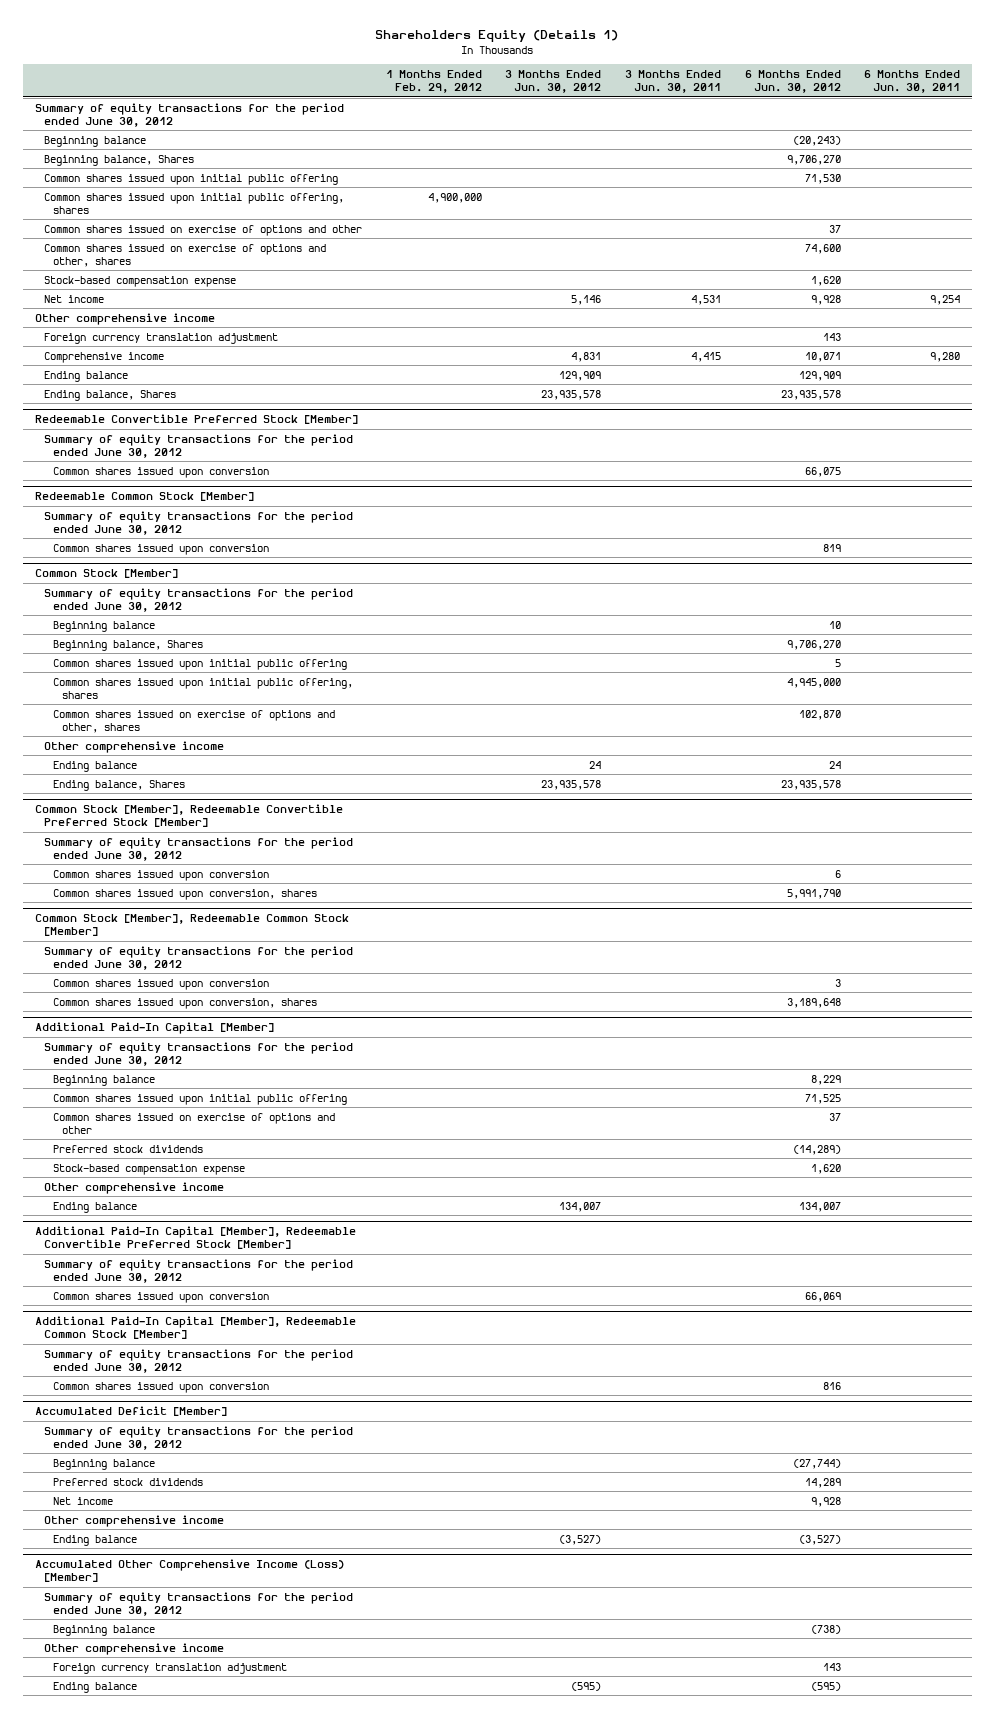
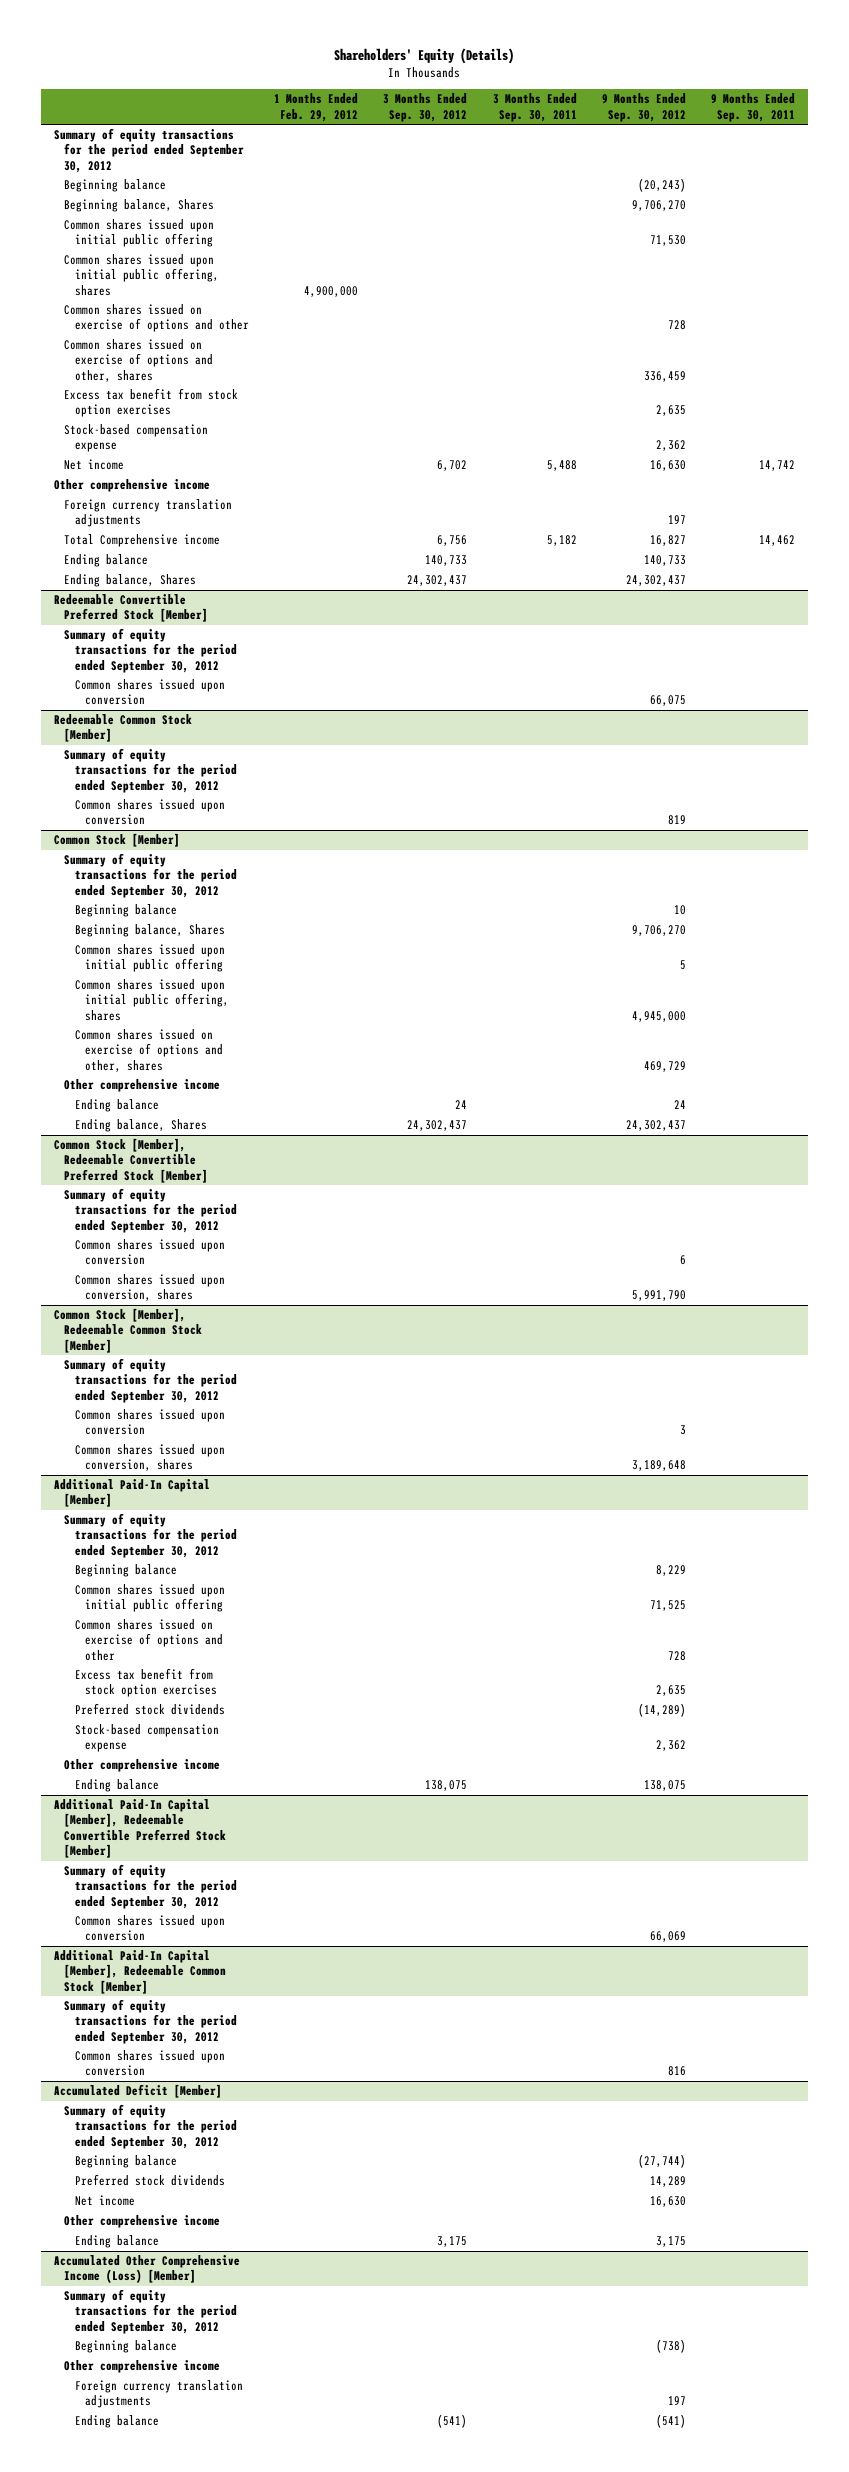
[375,30,619,43] Shareholders Equity (Details 1) -> [334,48,515,65] Shareholders' Equity (Details)
[505,70,602,94] 3 Months Ended Jun. 30, 2012 -> none
[624,70,721,94] 3 Months Ended Jun. 30, 2011 -> none
[744,70,841,94] 6 Months Ended Jun. 30, 2012 -> none
[864,70,961,94] 6 Months Ended Jun. 30, 2011 -> none
none -> [383,93,468,122] 3 Months Ended Sep. 30, 2012
none -> [492,93,577,122] 3 Months Ended Sep. 30, 2011
none -> [601,93,686,122] 9 Months Ended Sep. 30, 2012
none -> [711,93,796,122] 9 Months Ended Sep. 30, 2011
[34,102,344,127] Summary of equity transactions for the period ended June 30, 2012 -> [53,128,245,173] Summary of equity transactions for the period ended September 30, 2012
none -> [64,388,239,418] Excess tax benefit from stock option exercises
[43,332,278,344] Foreign currency translation adjustment -> [64,499,233,528] Foreign currency translation adjustments
[43,351,164,363] Comprehensive income -> [64,534,221,548] Total Comprehensive income
[43,433,353,458] Summary of equity transactions for the period ended June 30, 2012 -> [64,628,237,673] Summary of equity transactions for the period ended September 30, 2012
[43,510,353,535] Summary of equity transactions for the period ended June 30, 2012 -> [64,748,237,793] Summary of equity transactions for the period ended September 30, 2012
[43,587,353,612] Summary of equity transactions for the period ended June 30, 2012 -> [64,853,237,898] Summary of equity transactions for the period ended September 30, 2012
[43,836,353,861] Summary of equity transactions for the period ended June 30, 2012 -> [64,1188,237,1233] Summary of equity transactions for the period ended September 30, 2012
[43,945,353,970] Summary of equity transactions for the period ended June 30, 2012 -> [64,1358,237,1403] Summary of equity transactions for the period ended September 30, 2012
[43,1041,353,1066] Summary of equity transactions for the period ended June 30, 2012 -> [64,1513,237,1558] Summary of equity transactions for the period ended September 30, 2012
none -> [74,1668,218,1698] Excess tax benefit from stock option exercises
[43,1258,353,1283] Summary of equity transactions for the period ended June 30, 2012 -> [64,1864,237,1909] Summary of equity transactions for the period ended September 30, 2012
[43,1348,353,1373] Summary of equity transactions for the period ended June 30, 2012 -> [64,1999,237,2044] Summary of equity transactions for the period ended September 30, 2012
[43,1425,353,1450] Summary of equity transactions for the period ended June 30, 2012 -> [64,2104,237,2149] Summary of equity transactions for the period ended September 30, 2012
[43,1591,353,1616] Summary of equity transactions for the period ended June 30, 2012 -> [64,2289,237,2334] Summary of equity transactions for the period ended September 30, 2012
[52,1662,287,1674] Foreign currency translation adjustment -> [74,2380,243,2409] Foreign currency translation adjustments

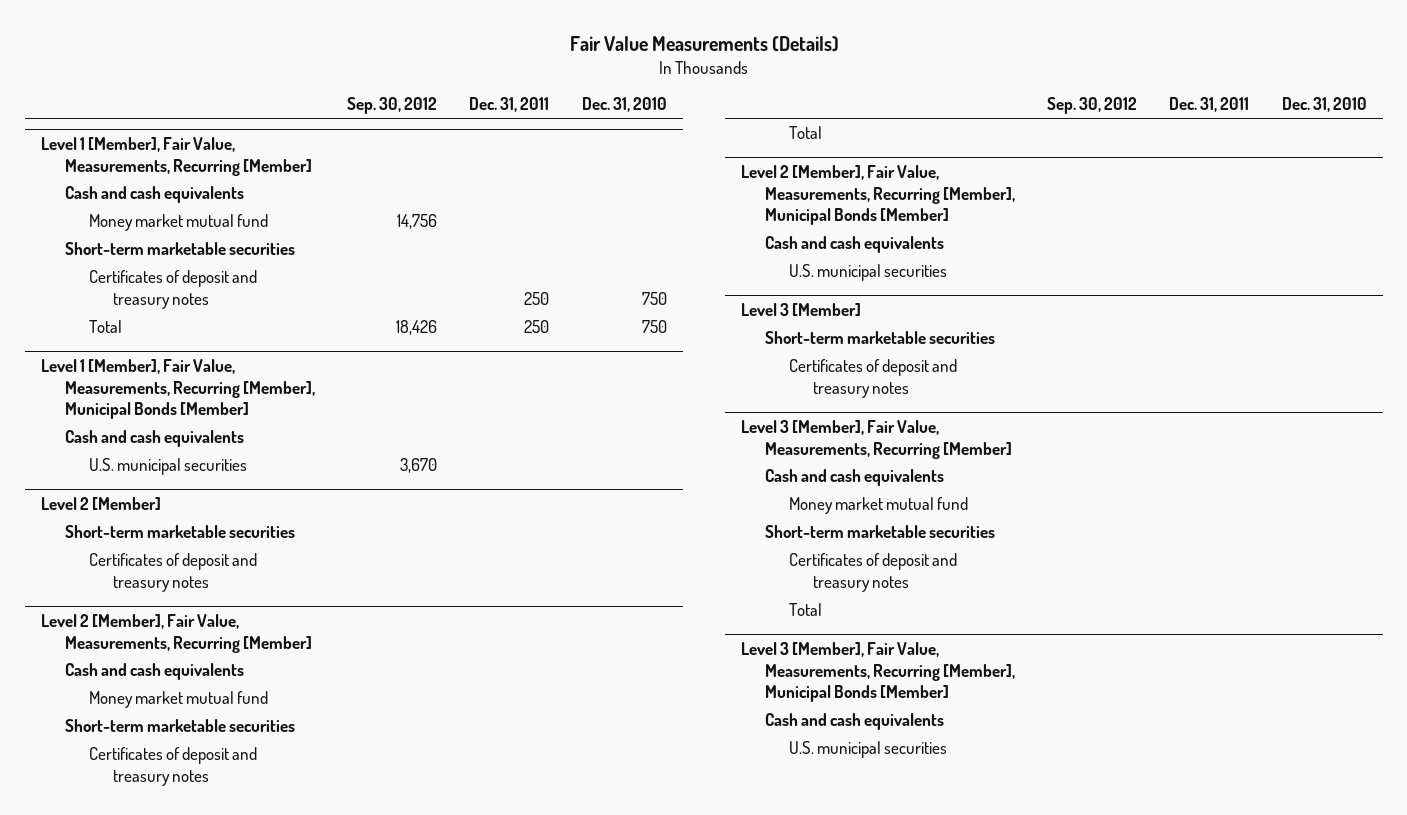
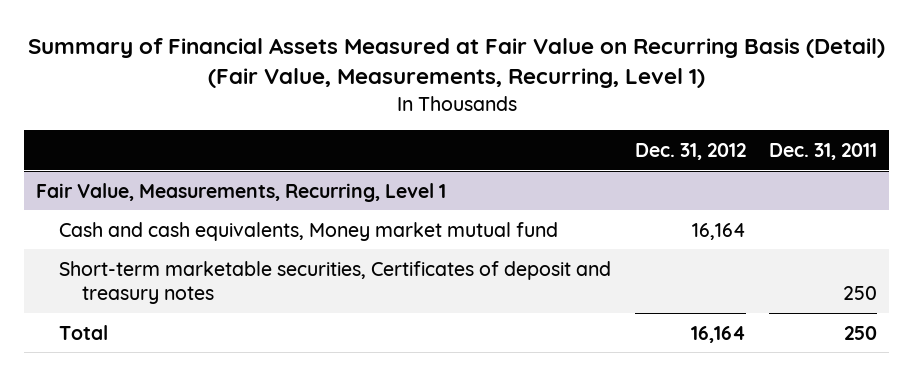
[569,35,839,52] Fair Value Measurements (Details) -> [27,38,885,89] Summary of Financial Assets Measured at Fair Value on Recurring Basis (Detail) (Fair Value, Measurements, Recurring, Level 1)
[347,97,438,115] Sep. 30, 2012 -> none
[581,97,667,113] Dec. 31, 2010 -> none
none -> [634,142,746,160] Dec. 31, 2012
[64,186,244,204] Cash and cash equivalents -> none
[64,242,295,256] Short-term marketable securities -> none
[40,136,312,176] Level 1 [Member], Fair Value, Measurements, Recurring [Member] -> [35,182,446,202] Fair Value, Measurements, Recurring, Level 1
[89,214,269,232] Money market mutual fund -> [59,221,559,241] Cash and cash equivalents, Money market mutual fund
[89,270,258,309] Certificates of deposit and treasury notes -> [59,260,612,305] Short-term marketable securities, Certificates of deposit and treasury notes
[40,358,315,420] Level 1 [Member], Fair Value, Measurements, Recurring [Member], Municipal Bonds [Member] -> none
[64,430,244,448] Cash and cash equivalents -> none
[89,458,248,476] U.S. municipal securities -> none
[40,496,161,510] Level 2 [Member] -> none
[64,525,295,539] Short-term marketable securities -> none
[89,553,258,592] Certificates of deposit and treasury notes -> none
[40,613,312,653] Level 2 [Member], Fair Value, Measurements, Recurring [Member] -> none
[64,663,244,681] Cash and cash equivalents -> none
[89,691,269,709] Money market mutual fund -> none
[64,719,295,733] Short-term marketable securities -> none
[89,747,258,786] Certificates of deposit and treasury notes -> none
[789,126,823,140] Total -> none
[740,164,1015,226] Level 2 [Member], Fair Value, Measurements, Recurring [Member], Municipal Bonds [Member] -> none
[764,236,944,254] Cash and cash equivalents -> none
[789,264,948,282] U.S. municipal securities -> none
[740,302,861,316] Level 3 [Member] -> none
[764,331,995,345] Short-term marketable securities -> none
[789,359,958,398] Certificates of deposit and treasury notes -> none
[740,419,1012,459] Level 3 [Member], Fair Value, Measurements, Recurring [Member] -> none
[764,469,944,487] Cash and cash equivalents -> none
[789,497,969,515] Money market mutual fund -> none
[764,525,995,539] Short-term marketable securities -> none
[789,553,958,592] Certificates of deposit and treasury notes -> none
[789,603,823,617] Total -> none
[740,641,1015,703] Level 3 [Member], Fair Value, Measurements, Recurring [Member], Municipal Bonds [Member] -> none
[764,713,944,731] Cash and cash equivalents -> none
[789,741,948,759] U.S. municipal securities -> none

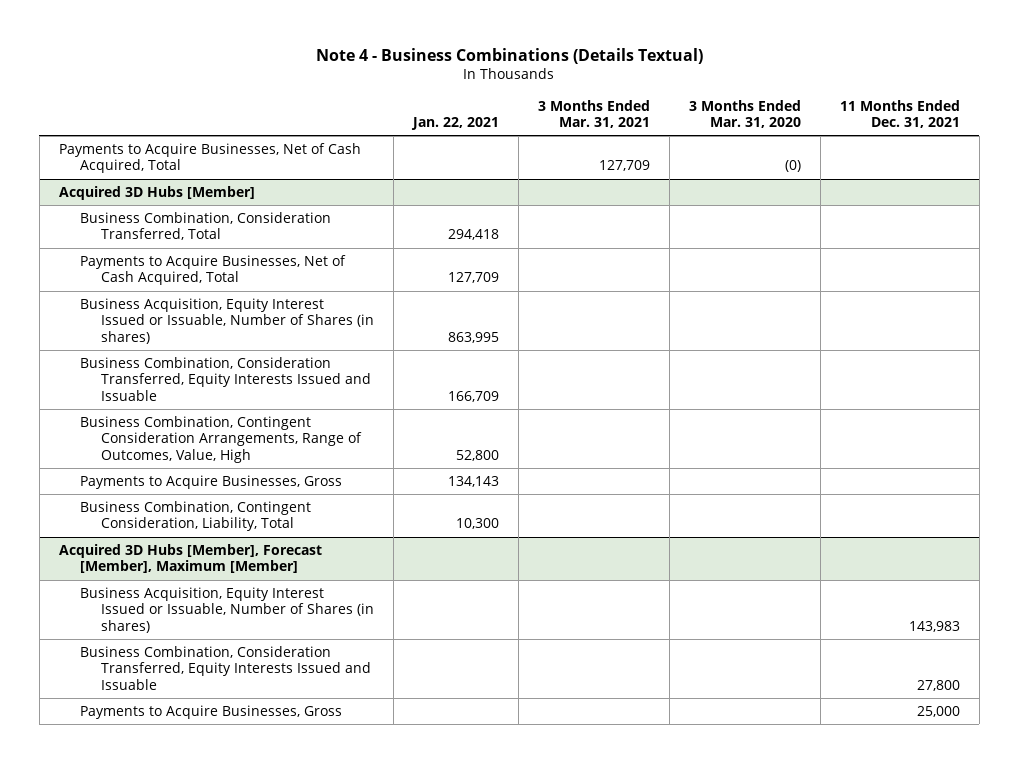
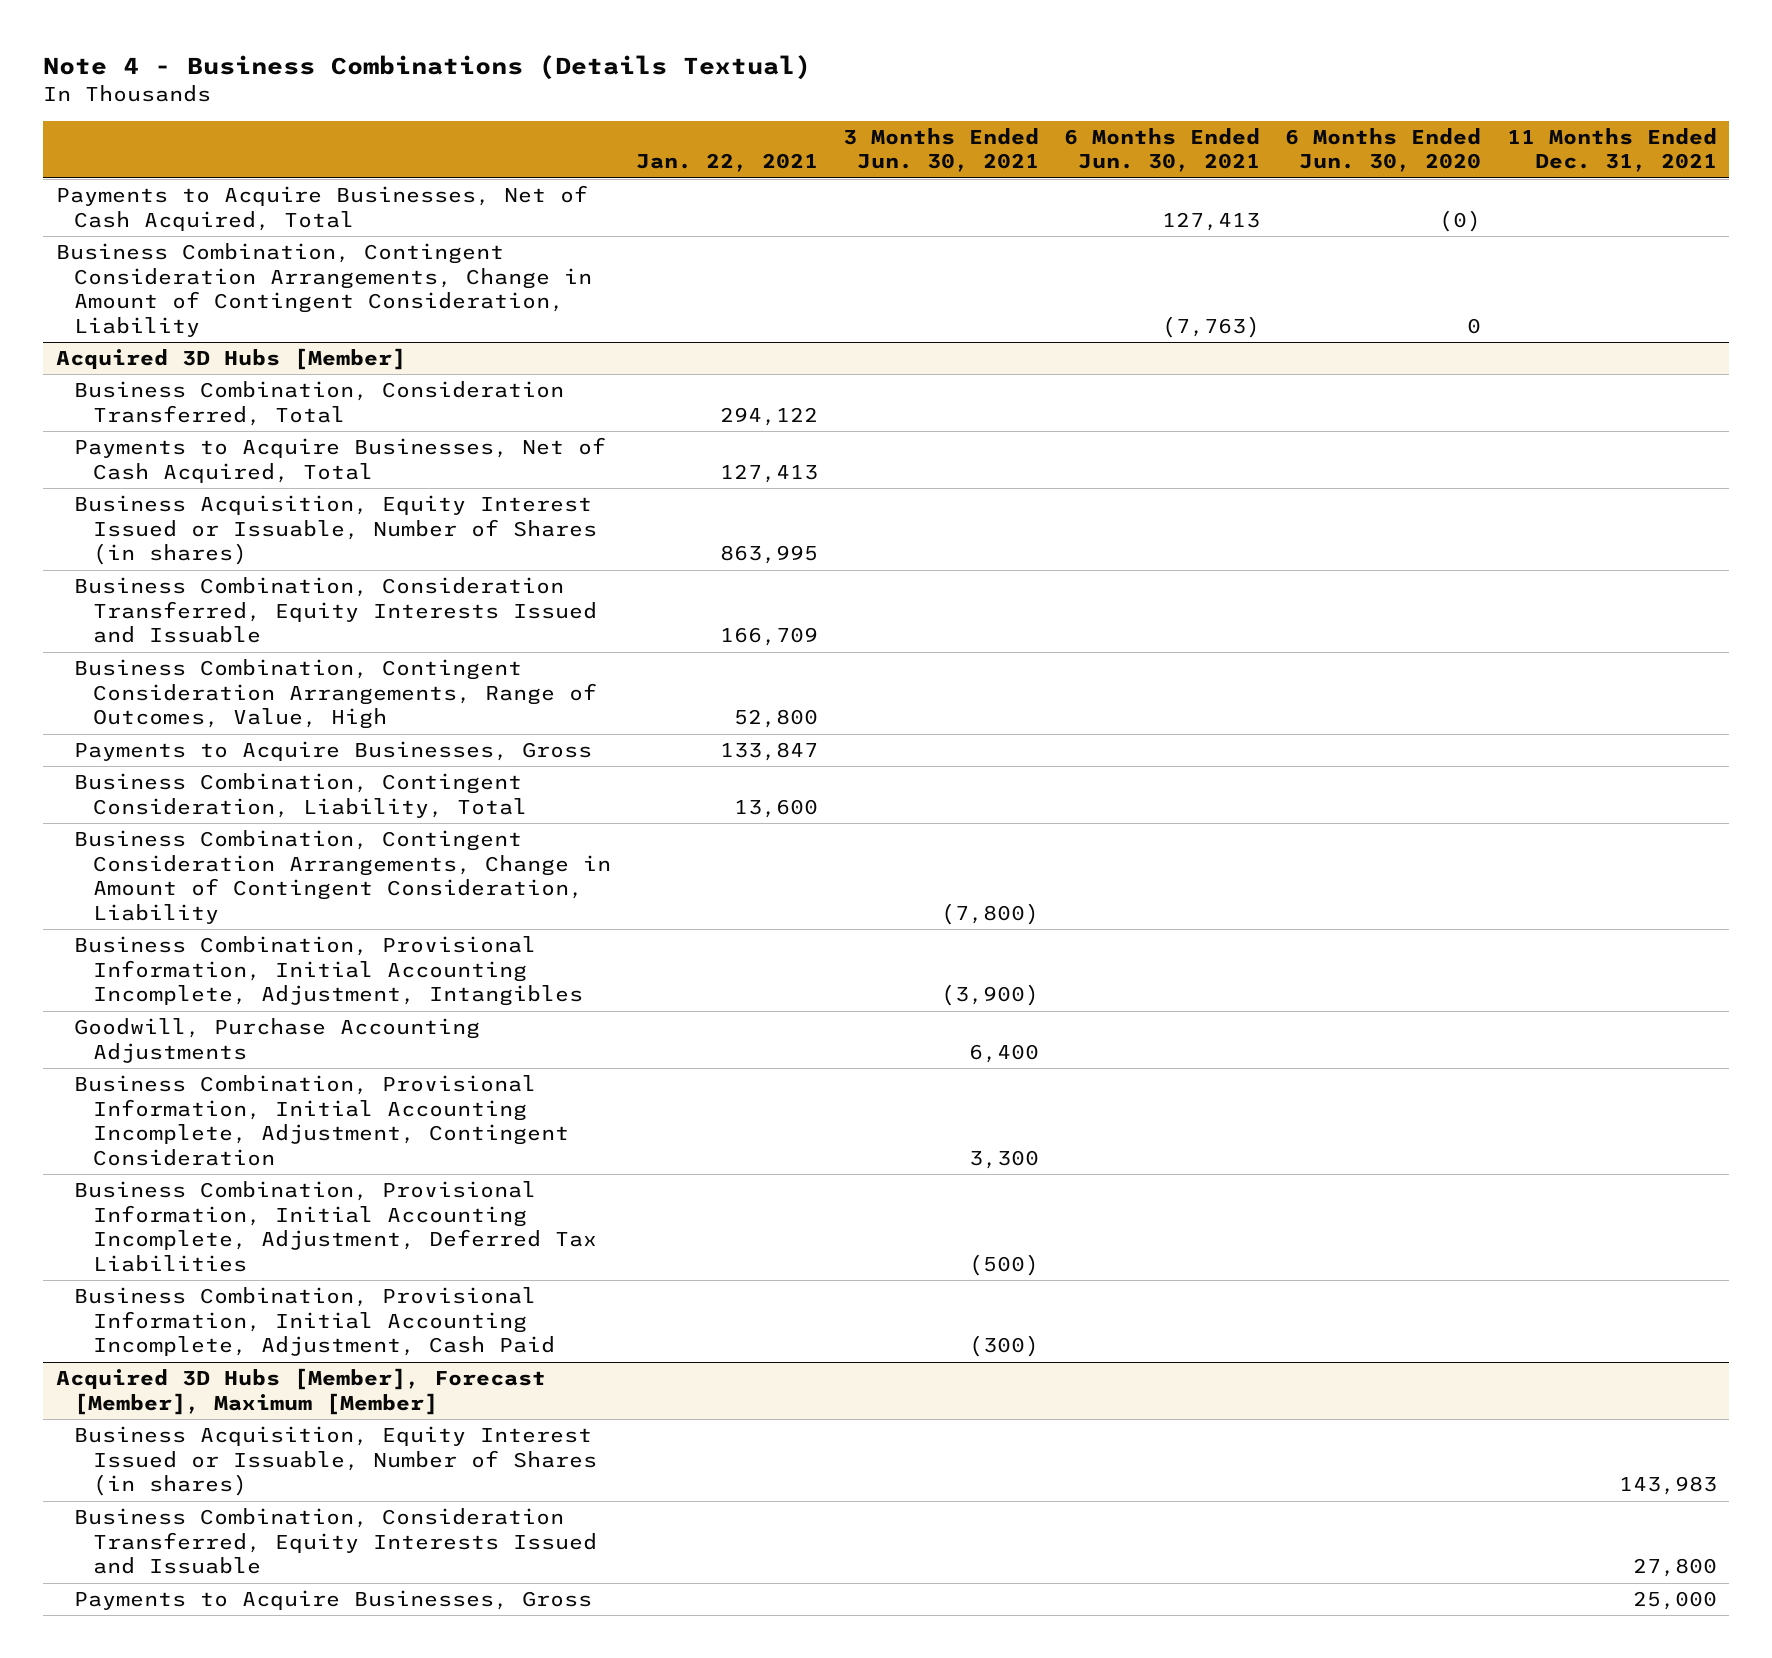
[537,99,650,129] 3 Months Ended Mar. 31, 2021 -> none
[688,99,801,129] 3 Months Ended Mar. 31, 2020 -> none
none -> [843,127,1040,173] 3 Months Ended Jun. 30, 2021
none -> [1064,127,1261,173] 6 Months Ended Jun. 30, 2021
none -> [1285,127,1482,173] 6 Months Ended Jun. 30, 2020
none -> [55,243,593,338] Business Combination, Contingent Consideration Arrangements, Change in Amount of Contingent Consideration, Liability
[447,229,499,241] 294,418 -> [719,406,818,426] 294,122
[447,272,499,284] 127,709 -> [719,463,818,483] 127,413
[447,475,499,487] 134,143 -> [719,742,818,762] 133,847
[455,518,499,530] 10,300 -> [733,798,818,818] 13,600
none -> [74,830,611,925] Business Combination, Contingent Consideration Arrangements, Change in Amount of Contingent Consideration, Liability
none -> [74,936,583,1007] Business Combination, Provisional Information, Initial Accounting Incomplete, Adjustment, Intangibles
none -> [74,1018,481,1063] Goodwill, Purchase Accounting Adjustments
none -> [74,1075,569,1167] Business Combination, Provisional Information, Initial Accounting Incomplete, Adjustment, Contingent Consideration
none -> [74,1181,597,1273] Business Combination, Provisional Information, Initial Accounting Incomplete, Adjustment, Deferred Tax Liabilities
none -> [74,1287,555,1357] Business Combination, Provisional Information, Initial Accounting Incomplete, Adjustment, Cash Paid

